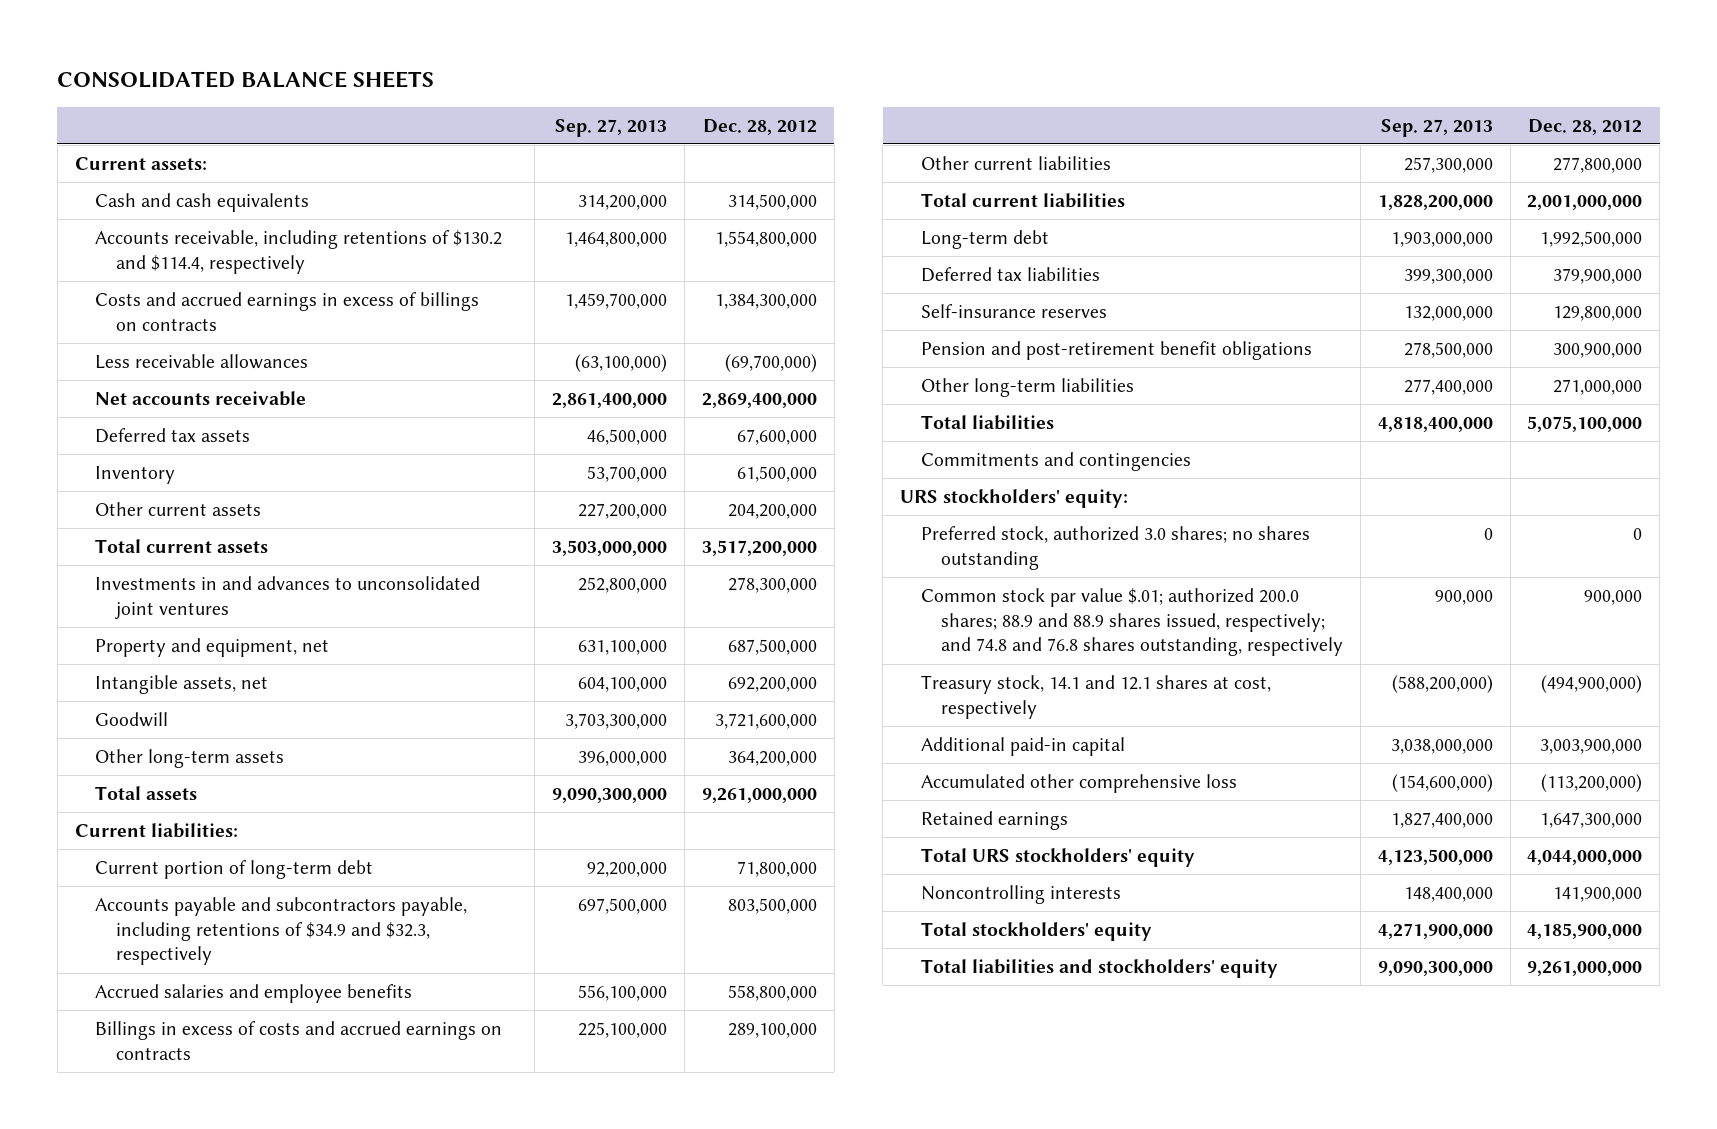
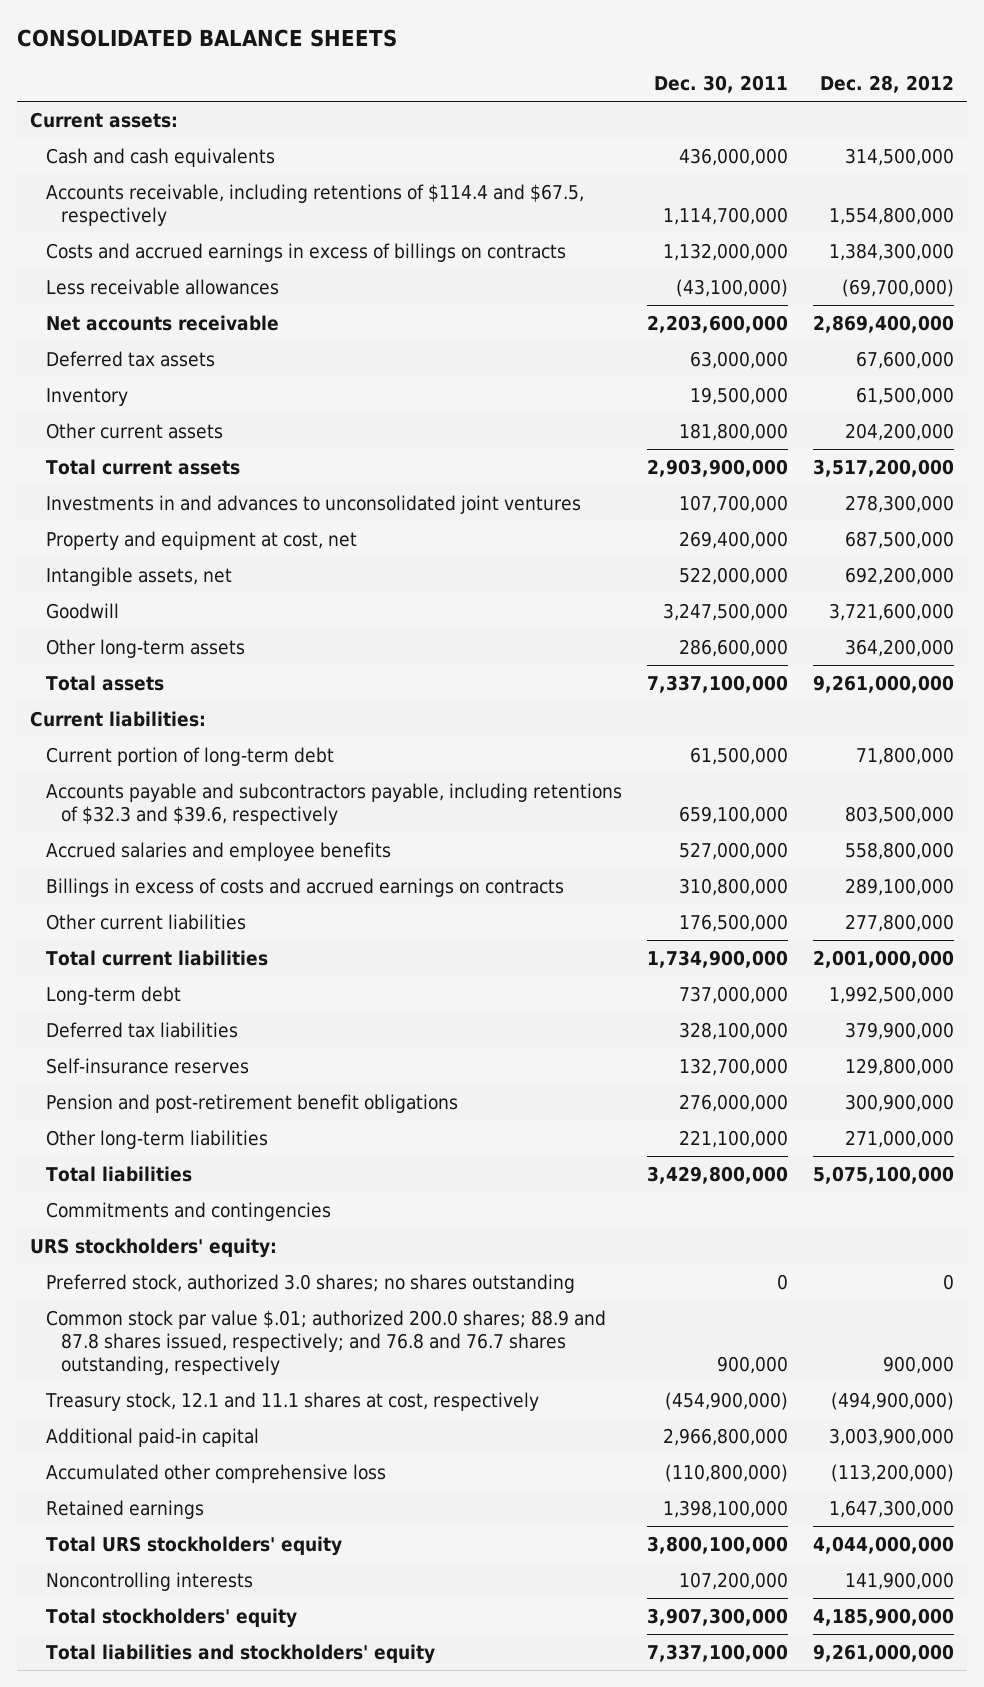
[555,118,668,137] Sep. 27, 2013 -> none
none -> [654,75,789,94] Dec. 30, 2011
[95,229,503,274] Accounts receivable, including retentions of $130.2 and $114.4, respectively -> [45,183,584,226] Accounts receivable, including retentions of $114.4 and $67.5, respectively
[95,637,330,657] Property and equipment, net -> [45,530,357,550] Property and equipment at cost, net
[95,896,468,966] Accounts payable and subcontractors payable, including retentions of $34.9 and $32.3, respectively -> [45,782,622,825] Accounts payable and subcontractors payable, including retentions of $32.3 and $39.6, respectively
[920,587,1344,657] Common stock par value $.01; authorized 200.0 shares; 88.9 and 88.9 shares issued, respectively; and 74.8 and 76.8 shares outstanding, respectively -> [45,1309,606,1375] Common stock par value $.01; authorized 200.0 shares; 88.9 and 87.8 shares issued, respectively; and 76.8 and 76.7 shares outstanding, respectively
[920,674,1271,719] Treasury stock, 14.1 and 12.1 shares at cost, respectively -> [44,1391,539,1411] Treasury stock, 12.1 and 11.1 shares at cost, respectively

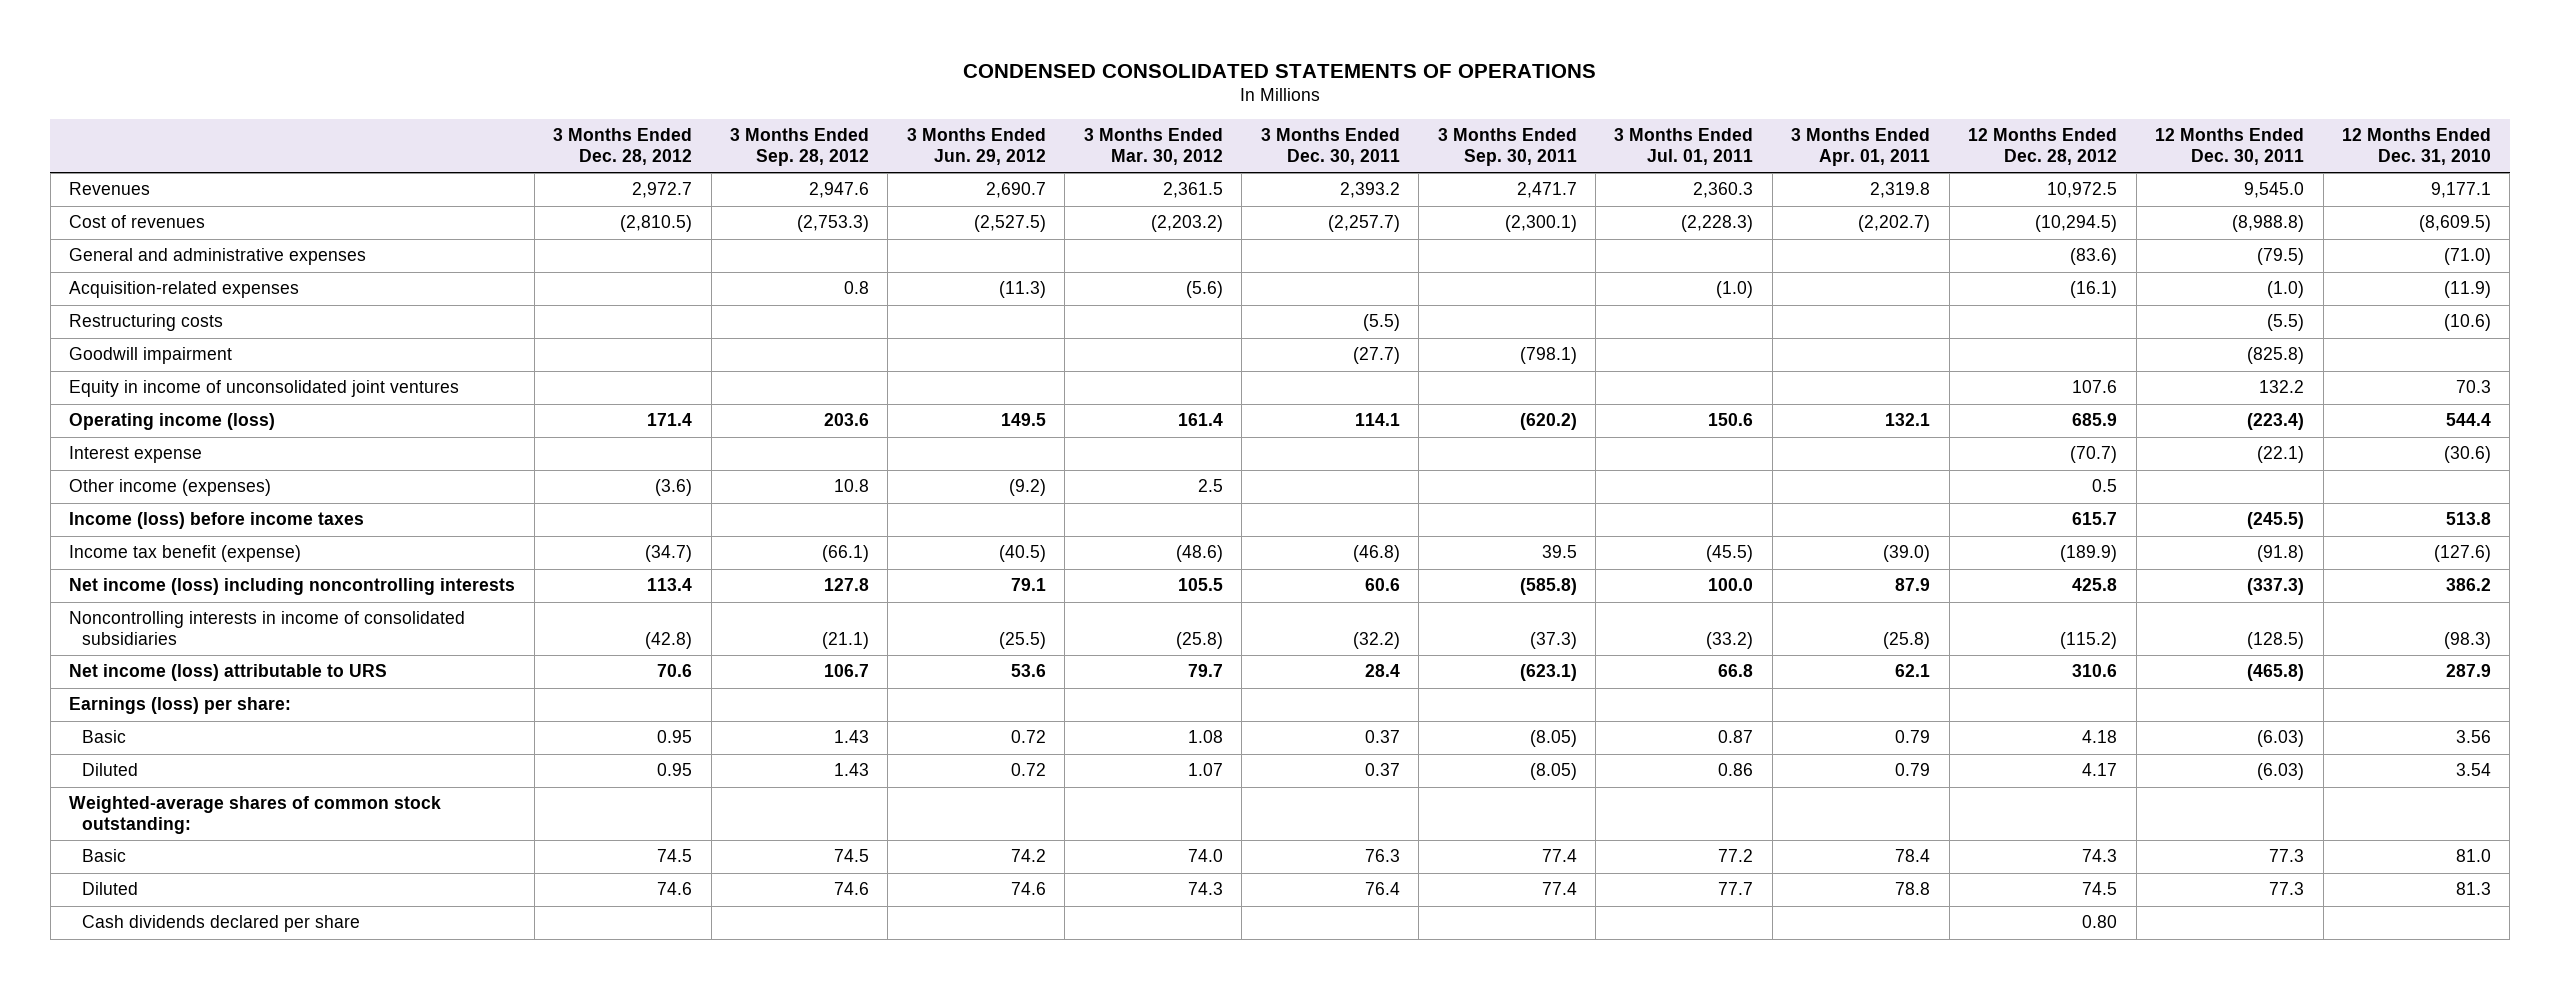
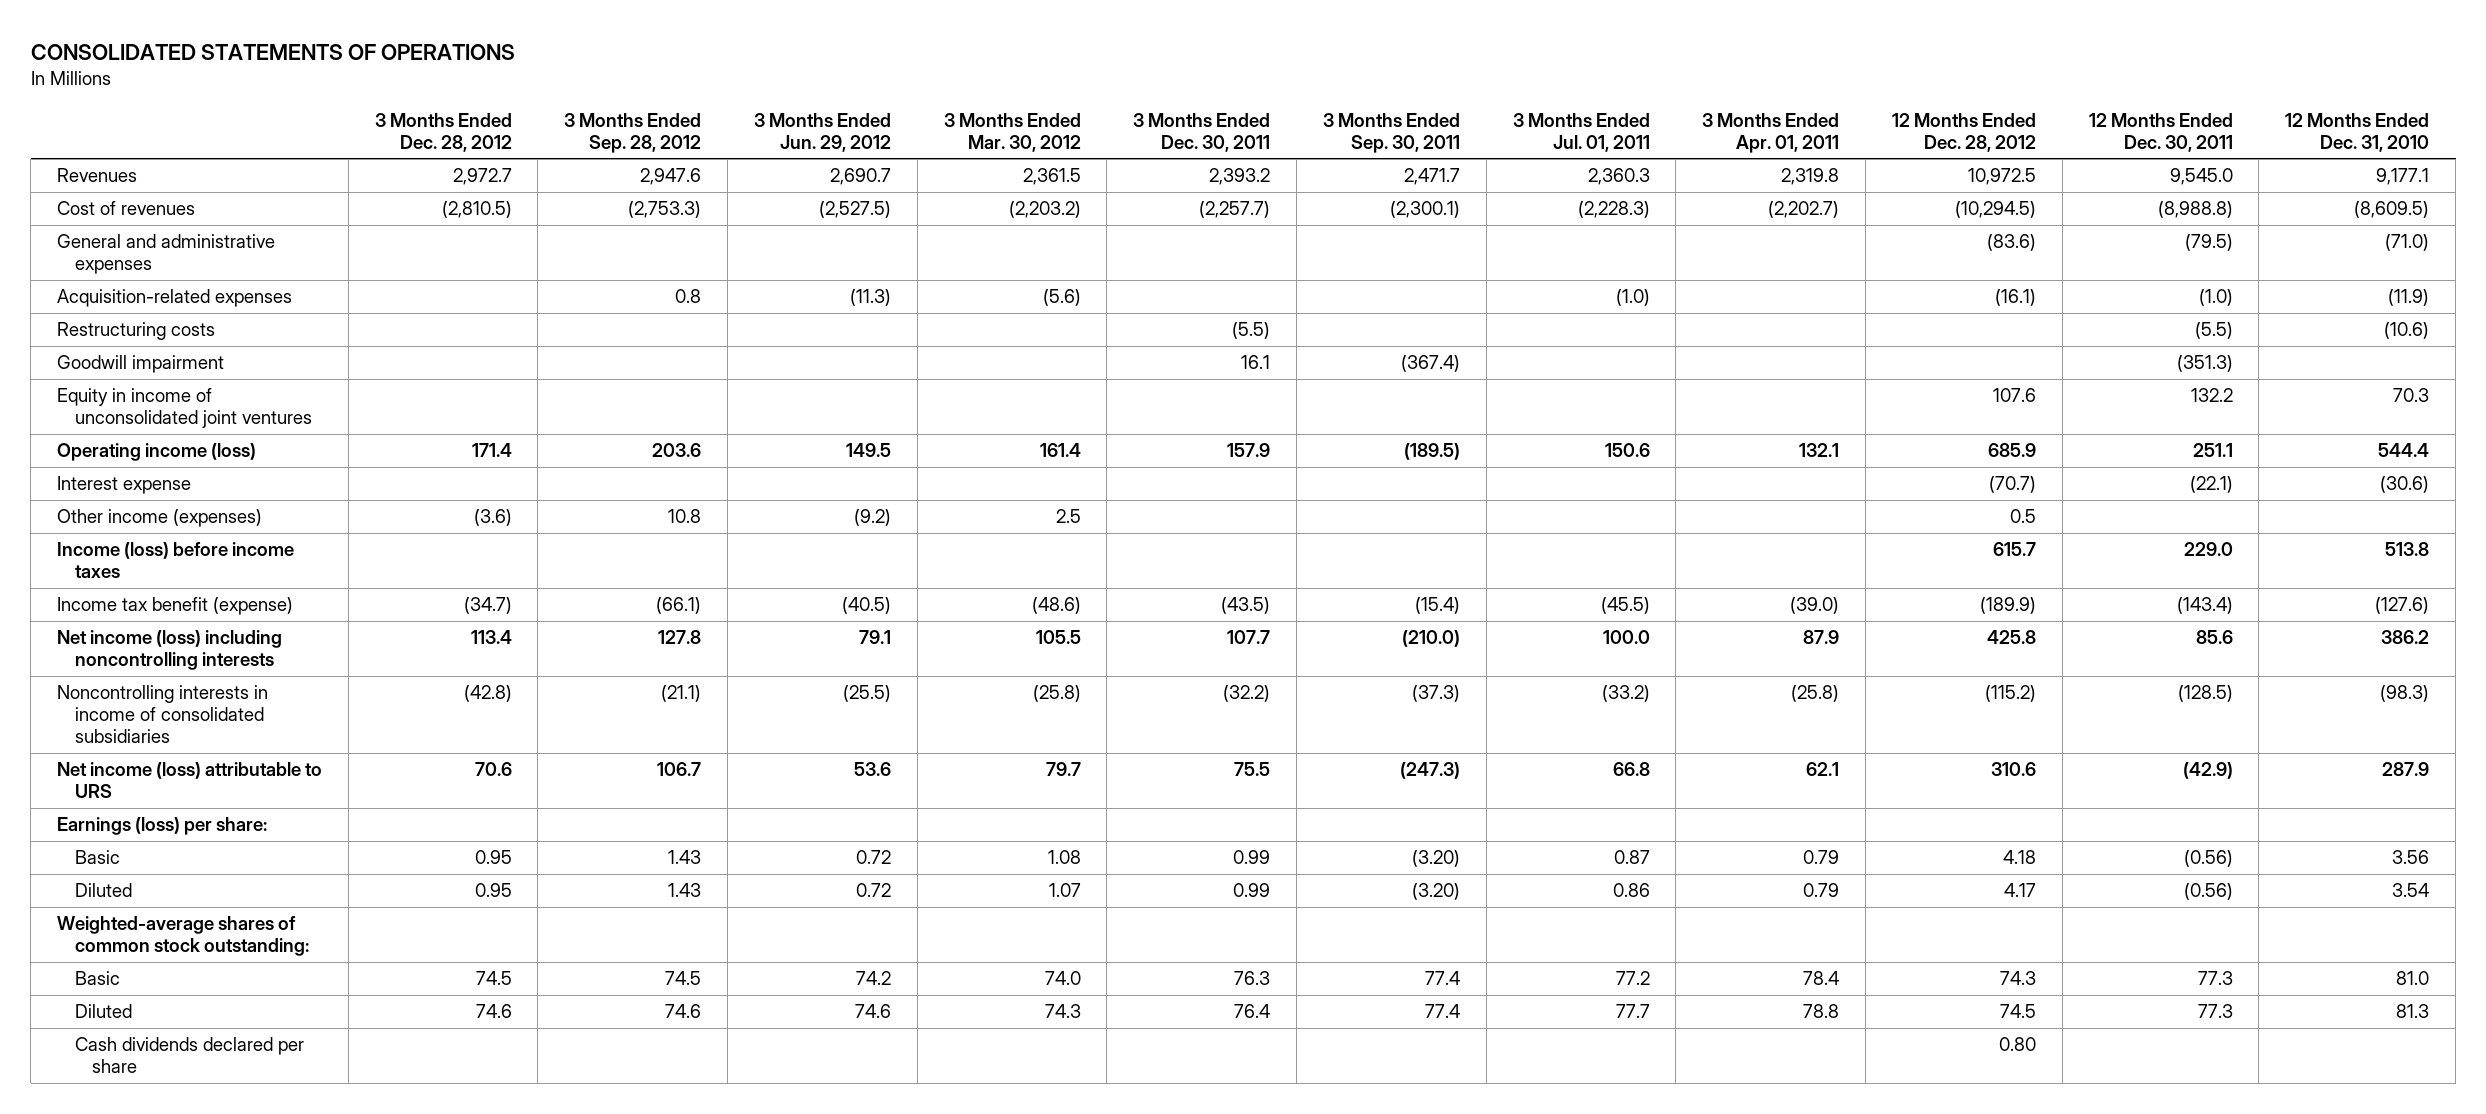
[963,63,1597,78] CONDENSED CONSOLIDATED STATEMENTS OF OPERATIONS -> [30,43,515,60] CONSOLIDATED STATEMENTS OF OPERATIONS
[1352,347,1400,365] (27.7) -> [1241,355,1271,370] 16.1
[1519,347,1577,365] (798.1) -> [1400,355,1460,373] (367.4)
[2247,347,2305,365] (825.8) -> [2176,355,2233,373] (351.3)
[1354,413,1400,427] 114.1 -> [1227,443,1271,458] 157.9
[1519,413,1577,431] (620.2) -> [1403,443,1460,461] (189.5)
[2247,413,2305,431] (223.4) -> [2192,443,2233,458] 251.1
[2247,512,2305,530] (245.5) -> [2183,542,2233,557] 229.0
[1352,545,1400,563] (46.8) -> [1221,597,1271,615] (43.5)
[1541,545,1577,559] 39.5 -> [1414,597,1460,615] (15.4)
[2257,545,2305,563] (91.8) -> [2176,597,2233,615] (143.4)
[1364,578,1400,592] 60.6 -> [1227,630,1271,645] 107.7
[1519,578,1577,596] (585.8) -> [1401,630,1460,648] (210.0)
[2247,578,2305,596] (337.3) -> [2195,630,2233,645] 85.6
[1364,664,1400,678] 28.4 -> [1234,762,1271,777] 75.5
[1519,664,1577,682] (623.1) -> [1399,762,1460,780] (247.3)
[2247,664,2305,682] (465.8) -> [2182,762,2233,780] (42.9)
[1364,730,1400,744] 0.37 -> [1233,850,1271,865] 0.99
[1529,730,1577,748] (8.05) -> [1411,850,1460,868] (3.20)
[2257,730,2305,748] (6.03) -> [2183,850,2233,868] (0.56)
[1364,763,1400,777] 0.37 -> [1233,883,1271,898] 0.99
[1529,763,1577,781] (8.05) -> [1411,883,1460,901] (3.20)
[2257,763,2305,781] (6.03) -> [2183,883,2233,901] (0.56)

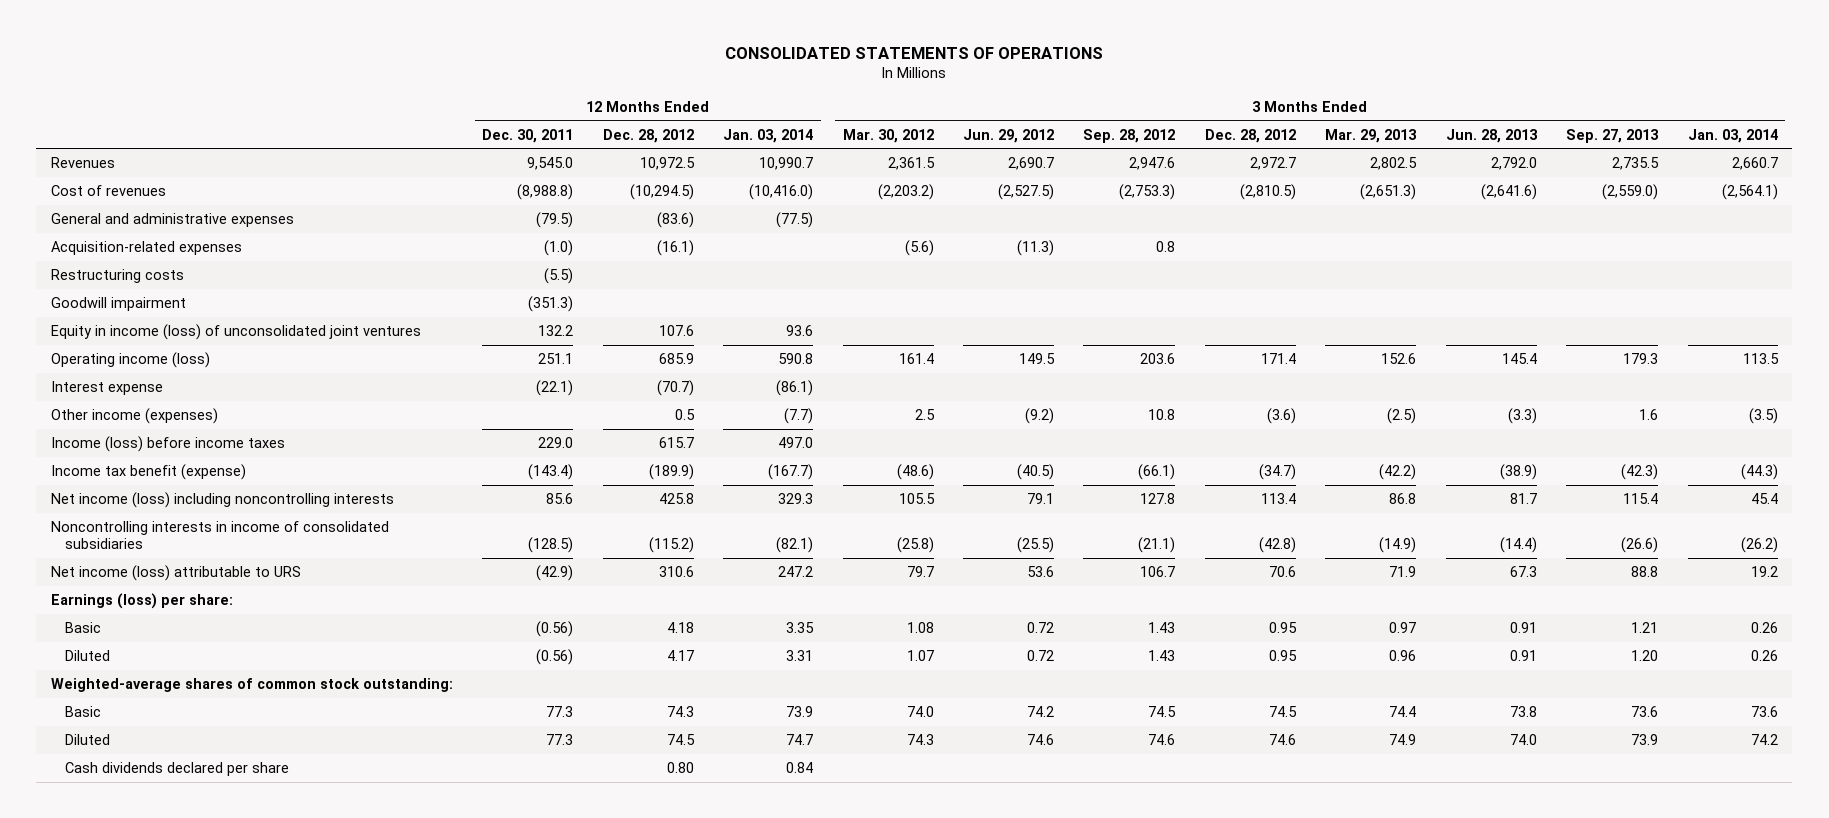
[1133,112,1271,152] 3 Months Ended Dec. 30, 2011 -> none
[1322,112,1460,153] 3 Months Ended Sep. 30, 2011 -> none
[1512,112,1650,152] 3 Months Ended Jul. 01, 2011 -> none
[1702,112,1840,153] 3 Months Ended Apr. 01, 2011 -> none
[2285,112,2430,152] 12 Months Ended Dec. 31, 2010 -> none
none -> [723,128,814,143] Jan. 03, 2014
none -> [1325,128,1418,143] Mar. 29, 2013
none -> [1445,128,1538,143] Jun. 28, 2013
none -> [1566,128,1660,143] Sep. 27, 2013
none -> [1687,128,1778,143] Jan. 03, 2014
[56,388,312,429] Equity in income of unconsolidated joint ventures -> [50,324,421,341] Equity in income (loss) of unconsolidated joint ventures

